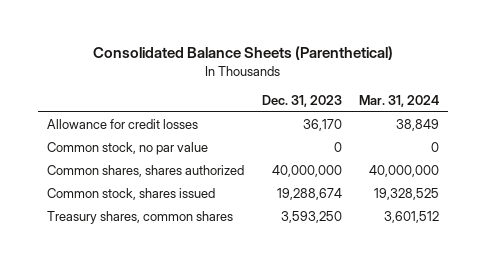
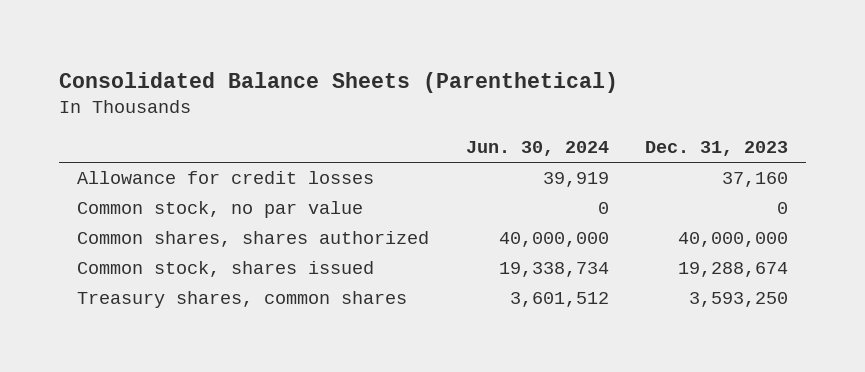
[359,95,440,108] Mar. 31, 2024 -> none
none -> [465,141,609,157] Jun. 30, 2024
[302,119,342,132] 36,170 -> [721,172,788,188] 37,160

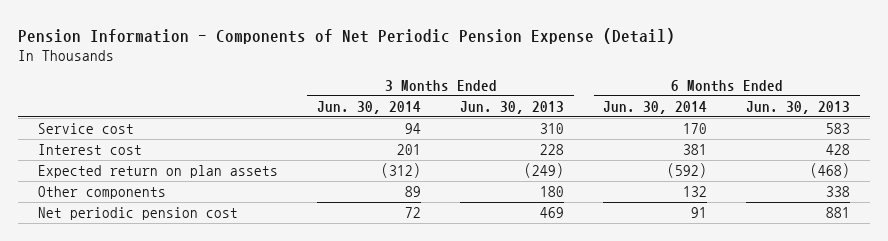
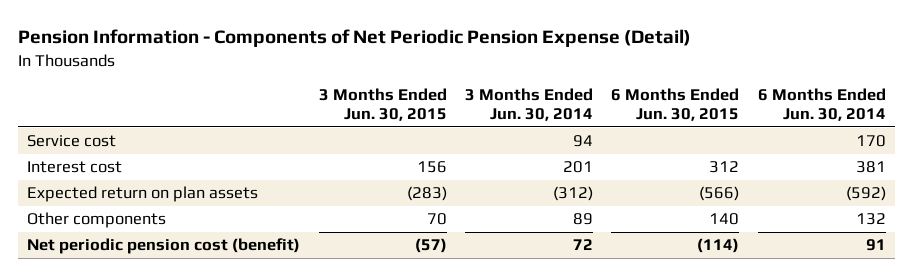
[460,101,565,115] Jun. 30, 2013 -> none
[746,101,851,115] Jun. 30, 2013 -> none
none -> [318,88,447,122] 3 Months Ended Jun. 30, 2015
none -> [611,88,740,122] 6 Months Ended Jun. 30, 2015
[37,207,238,221] Net periodic pension cost -> [27,238,301,255] Net periodic pension cost (benefit)

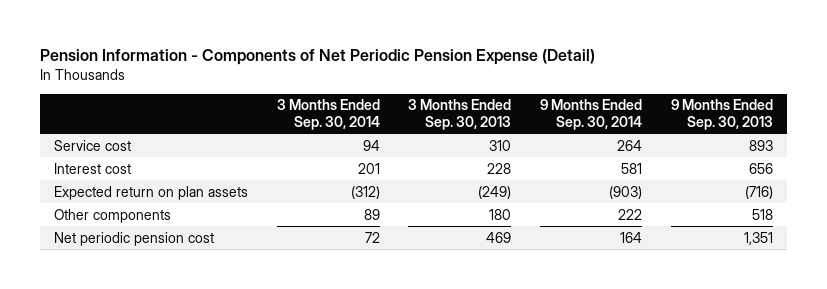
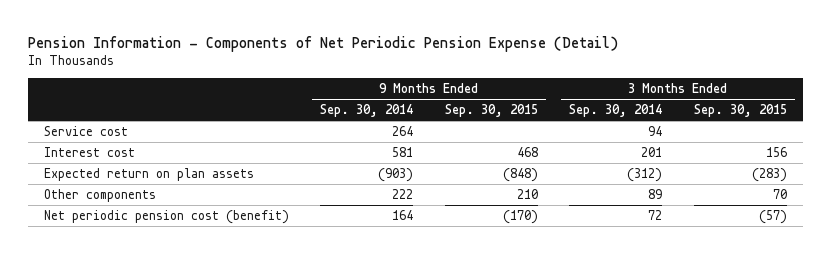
[408,99,512,130] 3 Months Ended Sep. 30, 2013 -> none
[670,99,773,130] 9 Months Ended Sep. 30, 2013 -> none
none -> [444,104,538,118] Sep. 30, 2015
none -> [693,104,787,118] Sep. 30, 2015
[54,231,215,246] Net periodic pension cost -> [43,210,289,225] Net periodic pension cost (benefit)

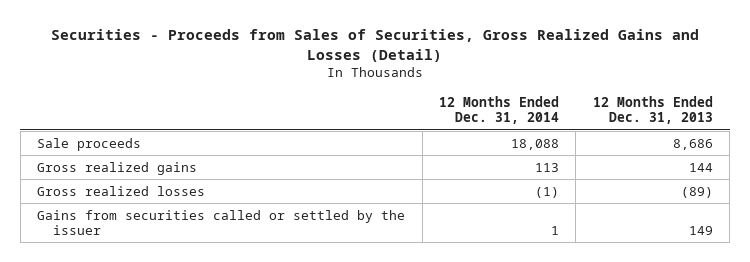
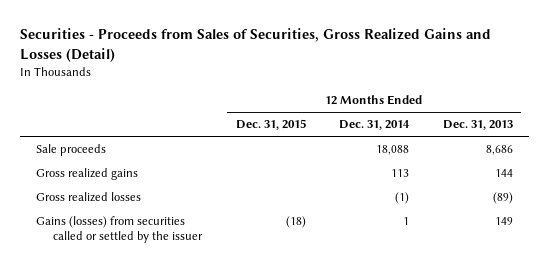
none -> [235,119,306,131] Dec. 31, 2015
[37,209,406,236] Gains from securities called or settled by the issuer -> [36,216,204,243] Gains (losses) from securities called or settled by the issuer

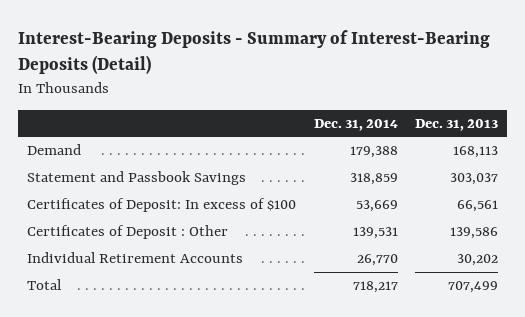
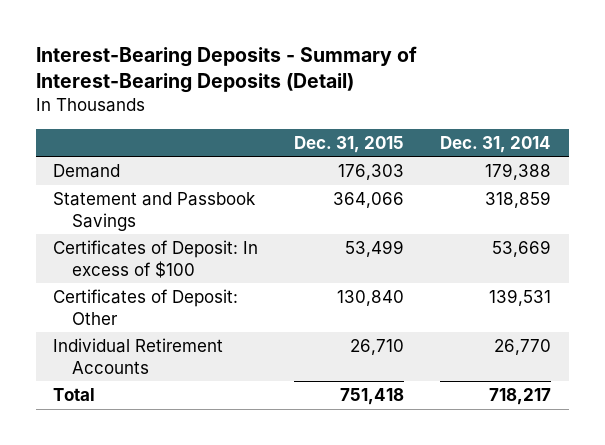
[415,118,499,131] Dec. 31, 2013 -> none
none -> [294,135,405,153] Dec. 31, 2015
[26,225,228,240] Certificates of Deposit : Other -> [53,289,239,325] Certificates of Deposit: Other

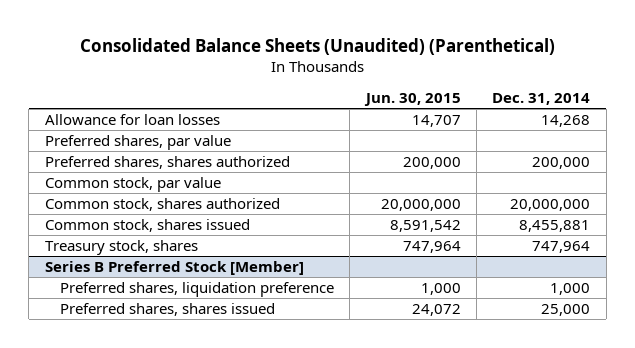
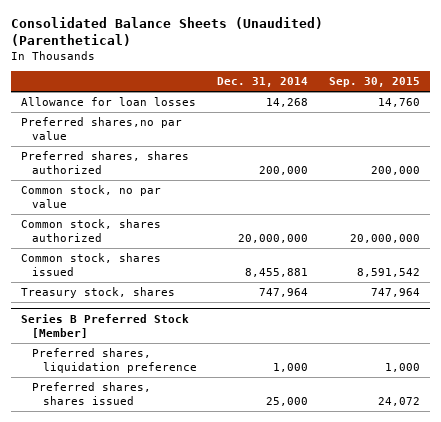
[363,92,461,106] Jun. 30, 2015 -> none
none -> [328,77,420,88] Sep. 30, 2015
[44,134,231,150] Preferred shares, par value -> [21,117,183,140] Preferred shares,no par value
[44,176,221,192] Common stock, par value -> [21,185,162,208] Common stock, no par value

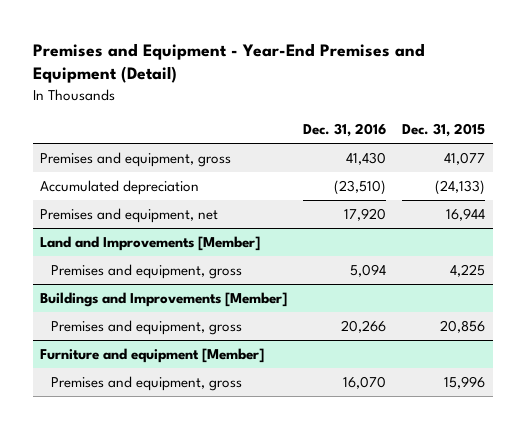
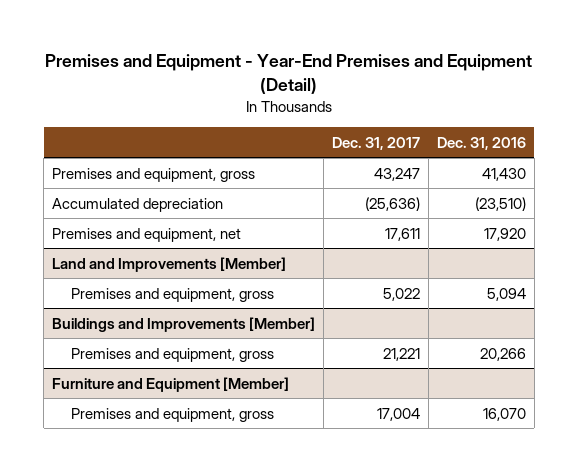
[402,123,486,138] Dec. 31, 2015 -> none
none -> [332,136,421,150] Dec. 31, 2017
[40,348,265,364] Furniture and equipment [Member] -> [52,376,290,392] Furniture and Equipment [Member]

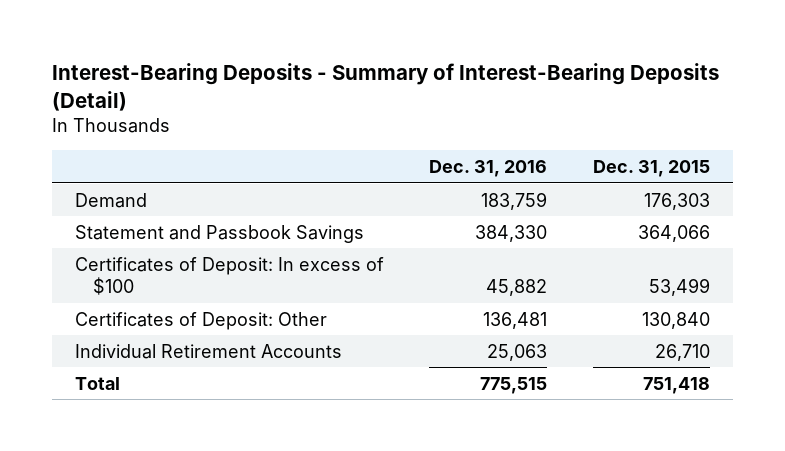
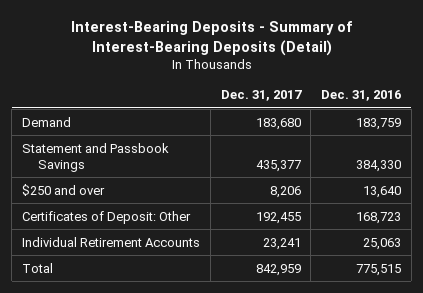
[592,160,710,178] Dec. 31, 2015 -> none
none -> [220,90,302,102] Dec. 31, 2017
[74,256,384,296] Certificates of Deposit: In excess of $100 -> none
none -> [22,183,106,196] $250 and over
[483,311,548,329] 136,481 -> [356,211,402,224] 168,723

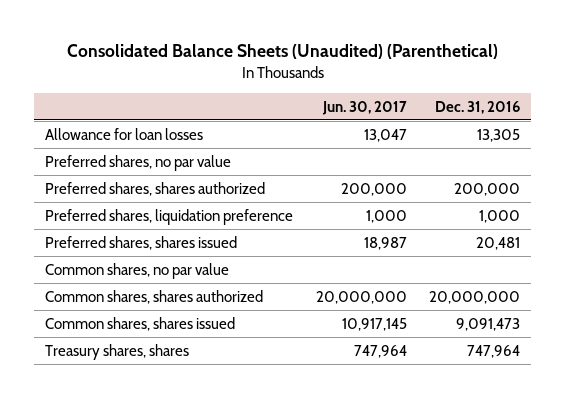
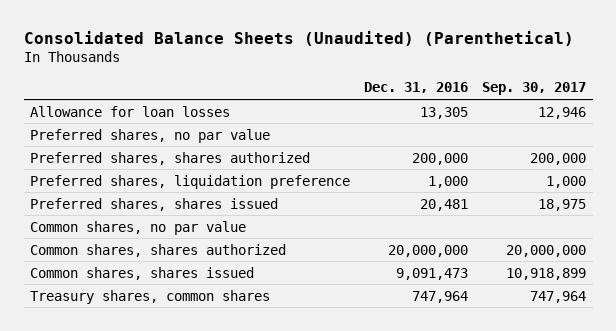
[321,100,407,115] Jun. 30, 2017 -> none
none -> [481,82,586,96] Sep. 30, 2017
[45,343,190,360] Treasury shares, shares -> [30,289,271,304] Treasury shares, common shares

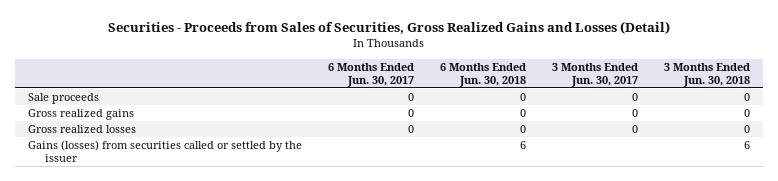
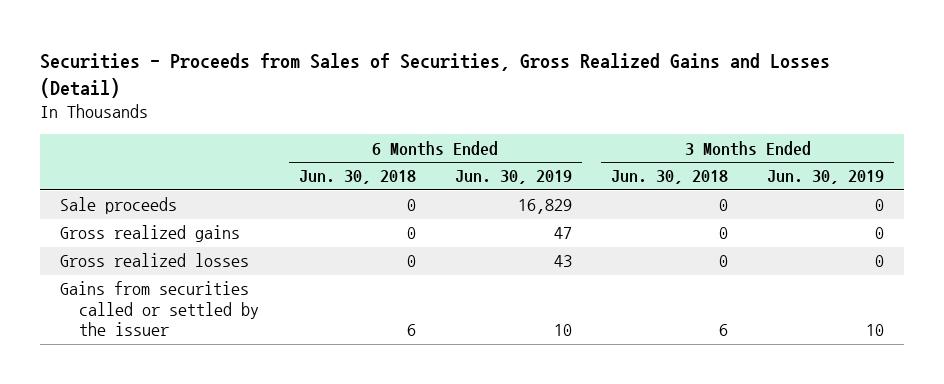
[327,62,414,87] 6 Months Ended Jun. 30, 2017 -> none
[551,62,638,87] 3 Months Ended Jun. 30, 2017 -> none
none -> [454,170,572,185] Jun. 30, 2019
none -> [767,170,885,185] Jun. 30, 2019
[28,140,303,163] Gains (losses) from securities called or settled by the issuer -> [59,281,260,337] Gains from securities called or settled by the issuer

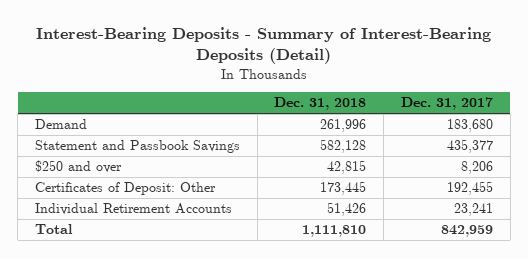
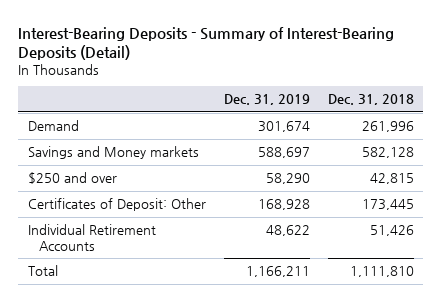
[400,97,493,111] Dec. 31, 2017 -> none
none -> [223,94,310,106] Dec. 31, 2019
[35,140,241,154] Statement and Passbook Savings -> [27,146,199,160] Savings and Money markets

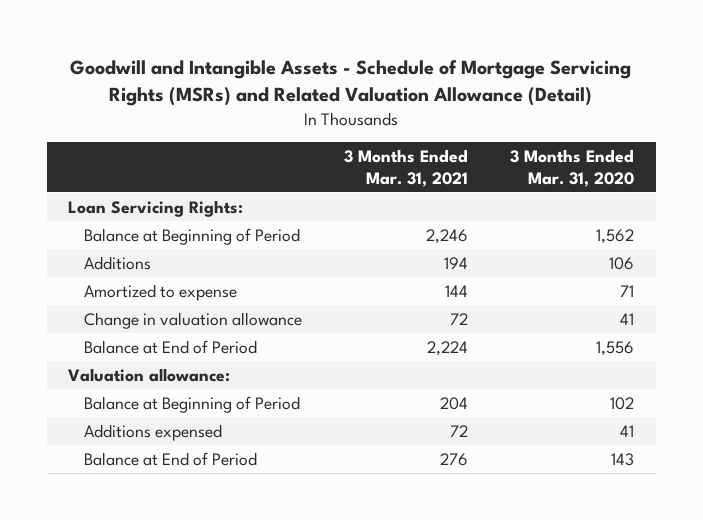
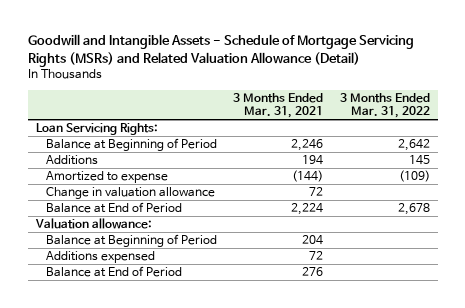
[510,148,635,187] 3 Months Ended Mar. 31, 2020 -> none
none -> [339,92,430,119] 3 Months Ended Mar. 31, 2022
[445,284,469,297] 144 -> [292,170,324,183] (144)

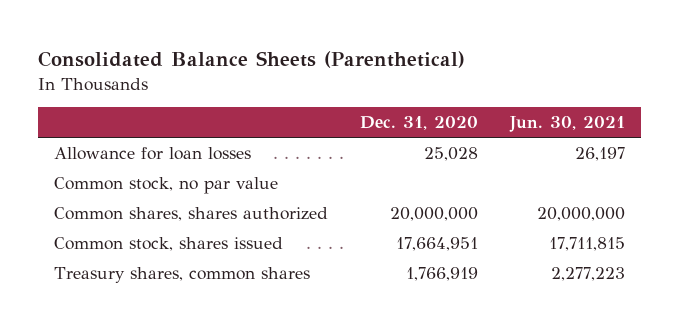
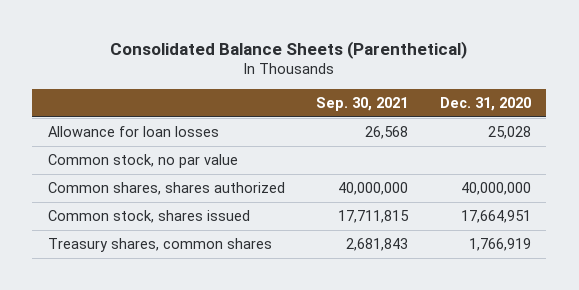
[509,116,626,133] Jun. 30, 2021 -> none
none -> [316,96,409,111] Sep. 30, 2021
[390,207,479,222] 20,000,000 -> [460,181,531,195] 40,000,000

